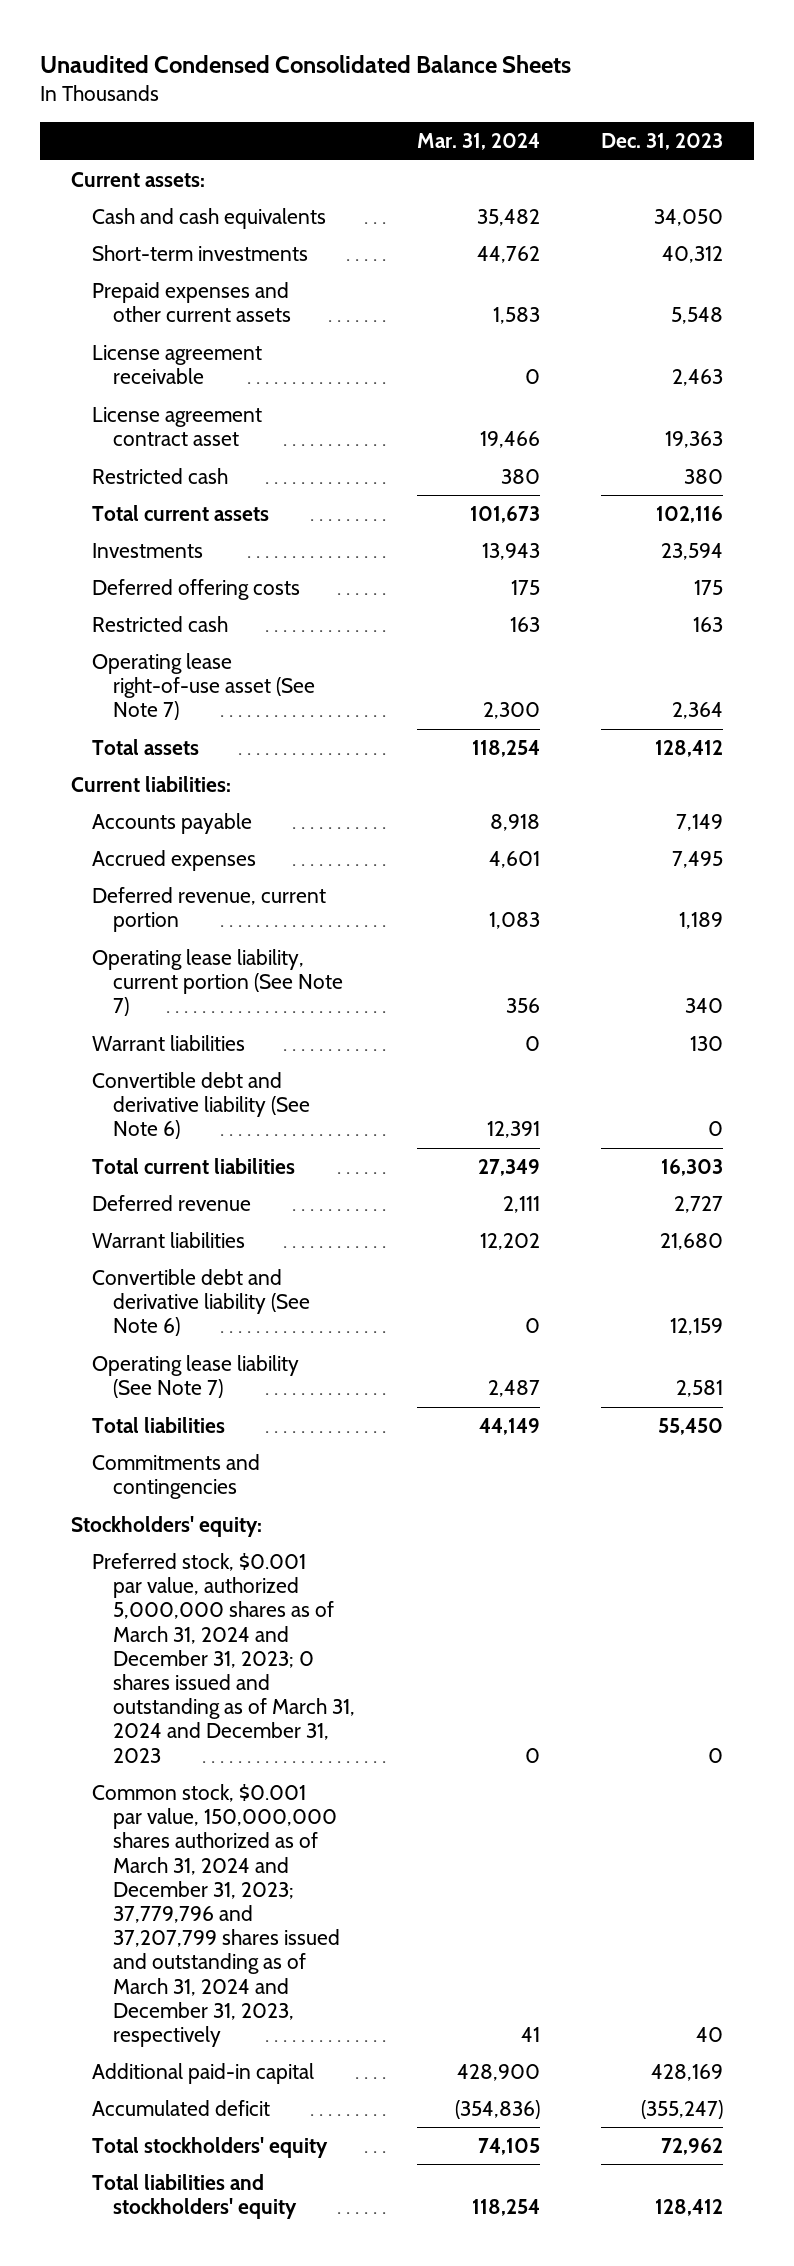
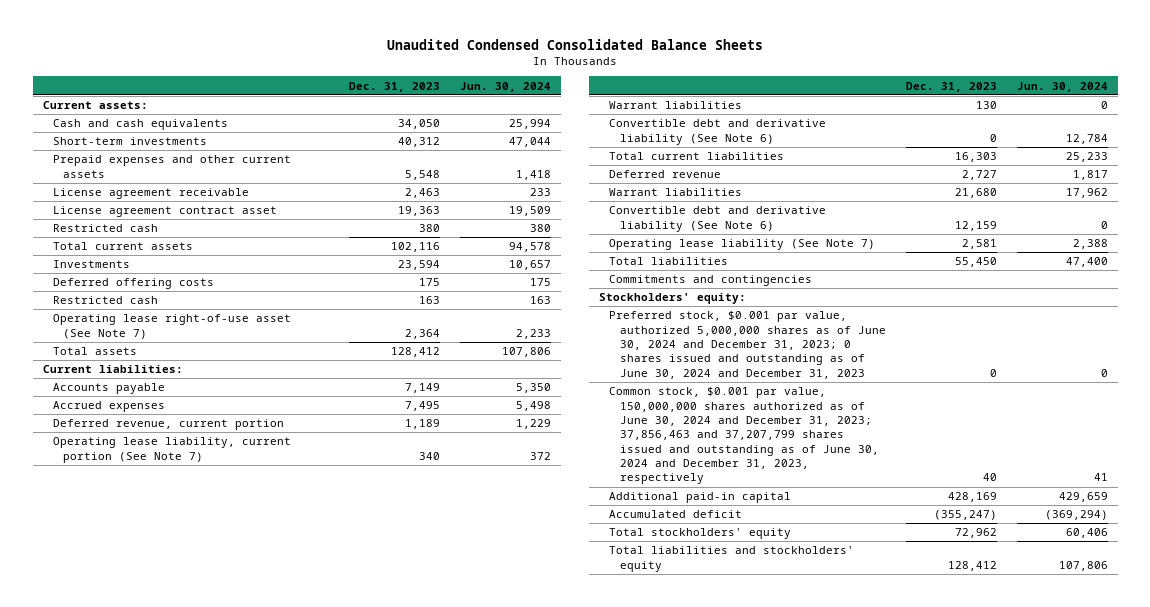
[416,133,540,151] Mar. 31, 2024 -> none
none -> [460,81,552,92] Jun. 30, 2024
[92,1553,356,1763] Preferred stock, $0.001 par value, authorized 5,000,000 shares as of March 31, 2024 and December 31, 2023; 0 shares issued and outstanding as of March 31, 2024 and December 31, 2023 -> [609,311,886,379] Preferred stock, $0.001 par value, authorized 5,000,000 shares as of June 30, 2024 and December 31, 2023; 0 shares issued and outstanding as of June 30, 2024 and December 31, 2023
[92,1784,341,2048] Common stock, $0.001 par value, 150,000,000 shares authorized as of March 31, 2024 and December 31, 2023; 37,779,796 and 37,207,799 shares issued and outstanding as of March 31, 2024 and December 31, 2023, respectively -> [609,387,879,485] Common stock, $0.001 par value, 150,000,000 shares authorized as of June 30, 2024 and December 31, 2023; 37,856,463 and 37,207,799 shares issued and outstanding as of June 30, 2024 and December 31, 2023, respectively

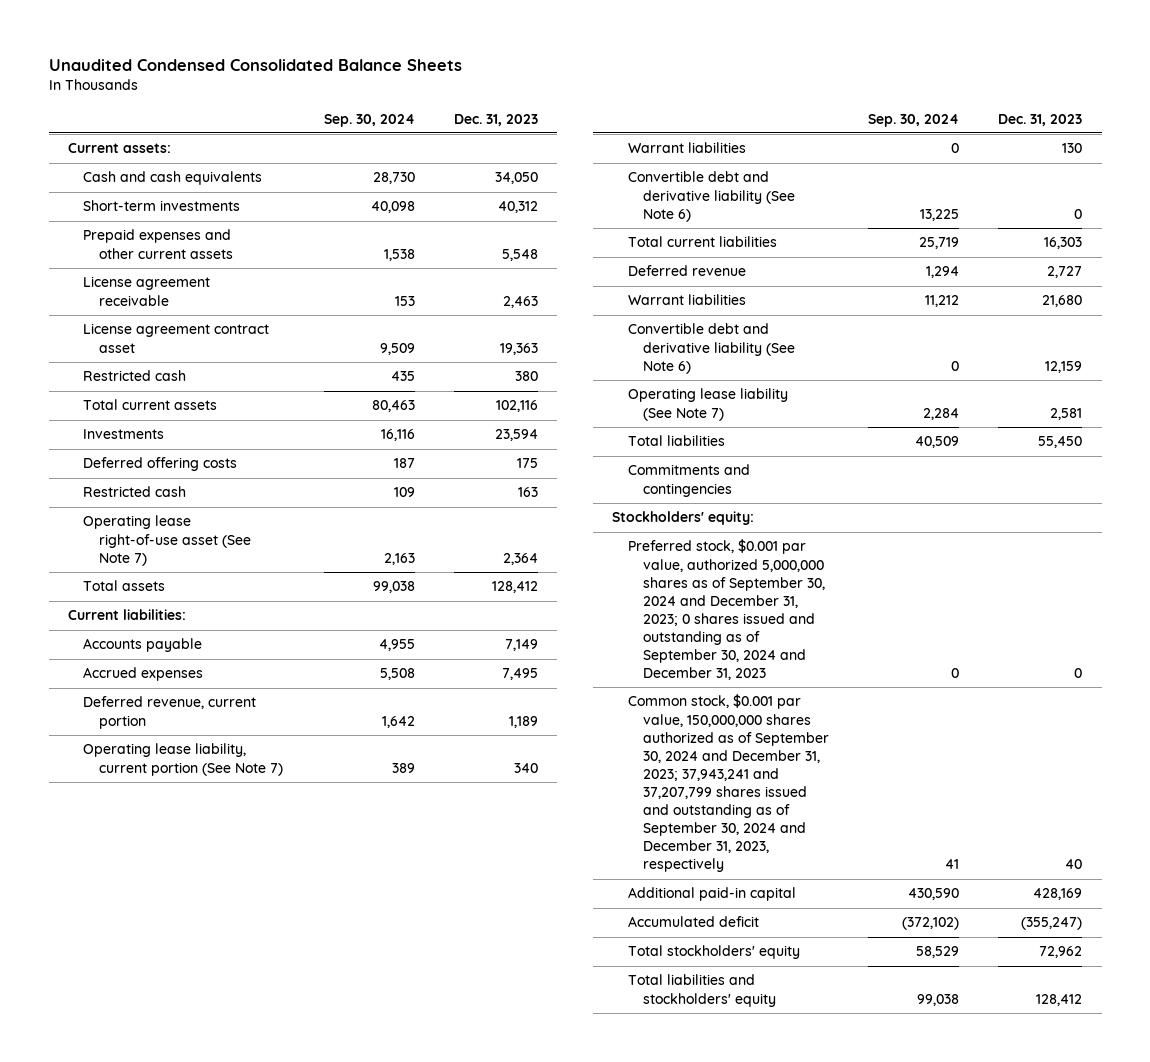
[460,81,552,92] Jun. 30, 2024 -> none
none -> [323,113,415,127] Sep. 30, 2024
[609,311,886,379] Preferred stock, $0.001 par value, authorized 5,000,000 shares as of June 30, 2024 and December 31, 2023; 0 shares issued and outstanding as of June 30, 2024 and December 31, 2023 -> [627,539,825,681] Preferred stock, $0.001 par value, authorized 5,000,000 shares as of September 30, 2024 and December 31, 2023; 0 shares issued and outstanding as of September 30, 2024 and December 31, 2023
[609,387,879,485] Common stock, $0.001 par value, 150,000,000 shares authorized as of June 30, 2024 and December 31, 2023; 37,856,463 and 37,207,799 shares issued and outstanding as of June 30, 2024 and December 31, 2023, respectively -> [627,694,829,873] Common stock, $0.001 par value, 150,000,000 shares authorized as of September 30, 2024 and December 31, 2023; 37,943,241 and 37,207,799 shares issued and outstanding as of September 30, 2024 and December 31, 2023, respectively

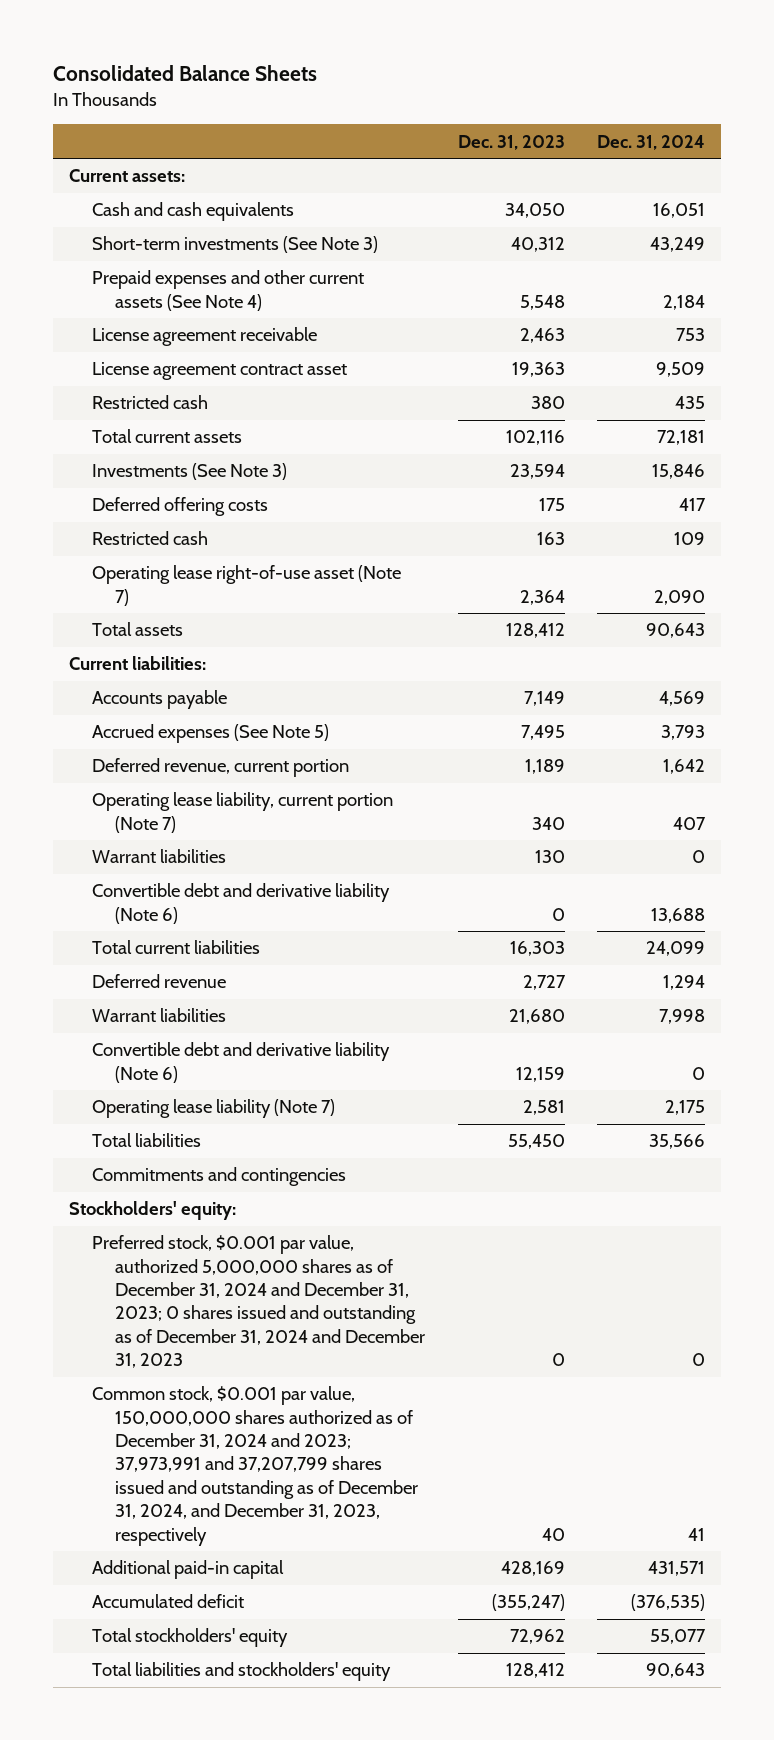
[48,58,462,71] Unaudited Condensed Consolidated Balance Sheets -> [52,65,317,82] Consolidated Balance Sheets
[323,113,415,127] Sep. 30, 2024 -> none
none -> [597,134,706,150] Dec. 31, 2024
[83,200,241,212] Short-term investments -> [92,236,379,254] Short-term investments (See Note 3)
[83,229,233,259] Prepaid expenses and other current assets -> [92,270,365,311] Prepaid expenses and other current assets (See Note 4)
[83,429,165,440] Investments -> [92,463,288,481] Investments (See Note 3)
[83,515,251,566] Operating lease right-of-use asset (See Note 7) -> [92,565,402,606] Operating lease right-of-use asset (Note 7)
[83,667,204,682] Accrued expenses -> [92,724,330,744] Accrued expenses (See Note 5)
[83,743,283,776] Operating lease liability, current portion (See Note 7) -> [92,792,394,833] Operating lease liability, current portion (Note 7)
[627,171,795,222] Convertible debt and derivative liability (See Note 6) -> [92,883,391,924] Convertible debt and derivative liability (Note 6)
[627,323,795,374] Convertible debt and derivative liability (See Note 6) -> [92,1042,391,1083] Convertible debt and derivative liability (Note 6)
[627,388,788,421] Operating lease liability (See Note 7) -> [92,1099,336,1119] Operating lease liability (Note 7)
[627,539,825,681] Preferred stock, $0.001 par value, authorized 5,000,000 shares as of September 30, 2024 and December 31, 2023; 0 shares issued and outstanding as of September 30, 2024 and December 31, 2023 -> [92,1235,426,1369] Preferred stock, $0.001 par value, authorized 5,000,000 shares as of December 31, 2024 and December 31, 2023; 0 shares issued and outstanding as of December 31, 2024 and December 31, 2023
[627,694,829,873] Common stock, $0.001 par value, 150,000,000 shares authorized as of September 30, 2024 and December 31, 2023; 37,943,241 and 37,207,799 shares issued and outstanding as of September 30, 2024 and December 31, 2023, respectively -> [92,1386,419,1546] Common stock, $0.001 par value, 150,000,000 shares authorized as of December 31, 2024 and 2023; 37,973,991 and 37,207,799 shares issued and outstanding as of December 31, 2024, and December 31, 2023, respectively

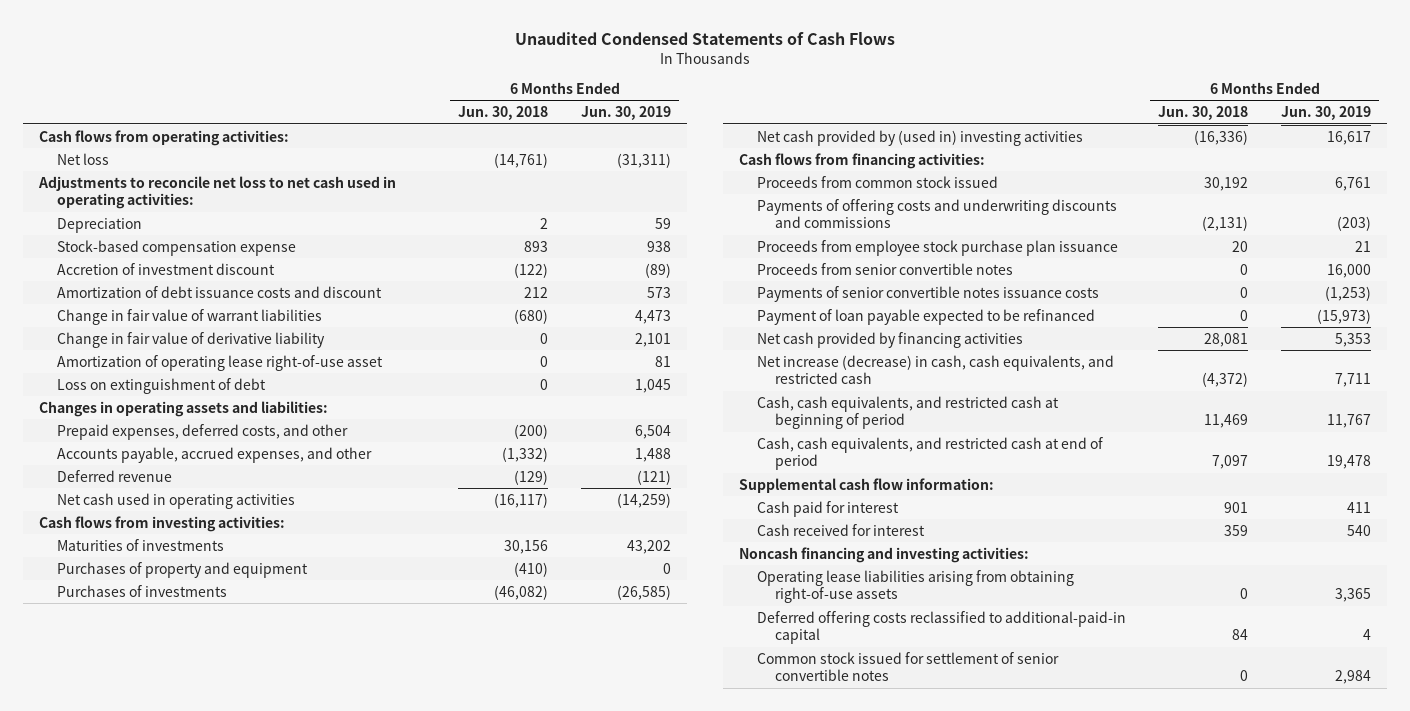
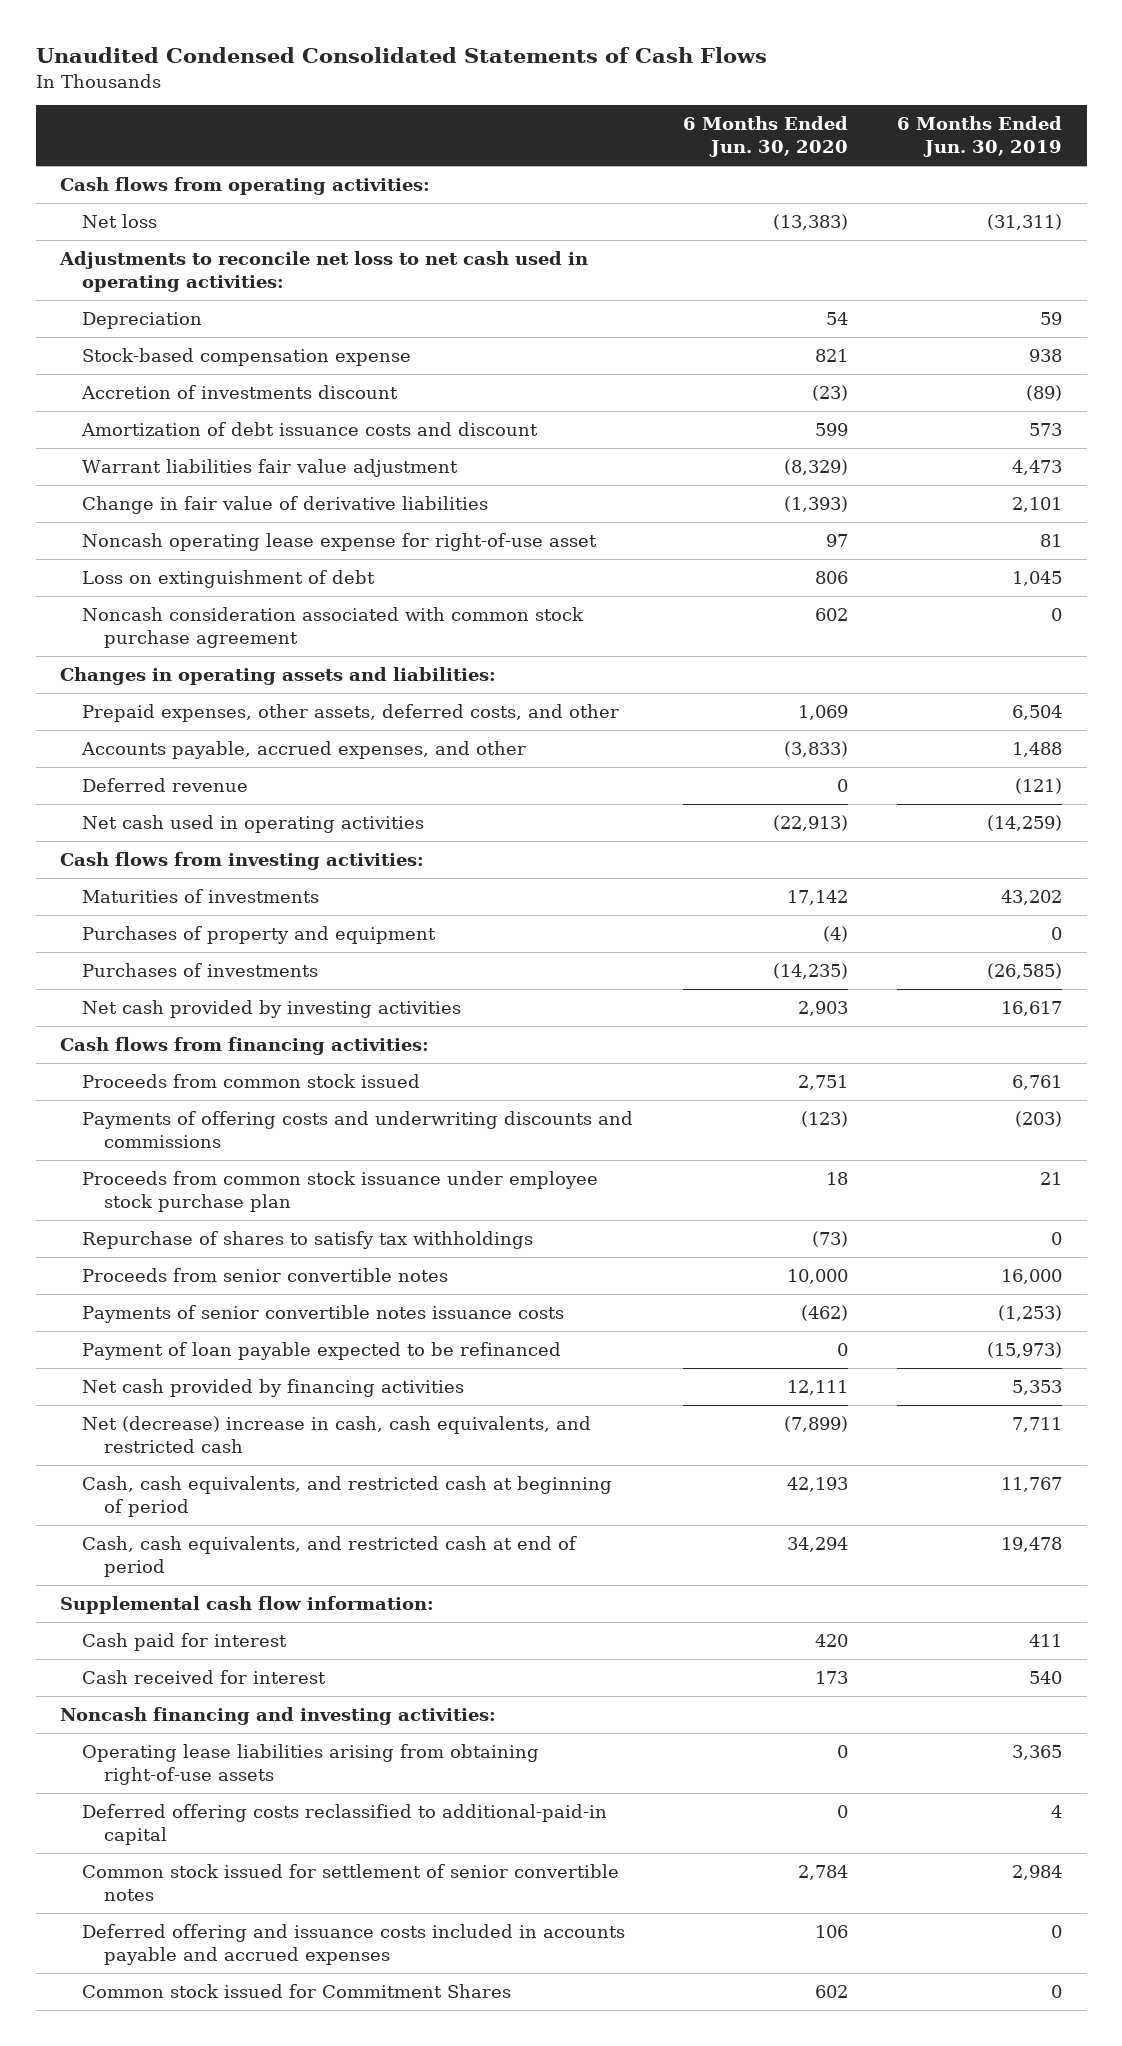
[514,31,895,45] Unaudited Condensed Statements of Cash Flows -> [35,47,767,64] Unaudited Condensed Consolidated Statements of Cash Flows
[458,106,549,121] Jun. 30, 2018 -> none
none -> [682,116,848,158] 6 Months Ended Jun. 30, 2020
[56,262,275,275] Accretion of investment discount -> [81,384,399,399] Accretion of investments discount
[56,308,322,325] Change in fair value of warrant liabilities -> [82,458,459,477] Warrant liabilities fair value adjustment
[56,331,325,348] Change in fair value of derivative liability -> [82,495,489,514] Change in fair value of derivative liabilities
[56,354,383,371] Amortization of operating lease right-of-use asset -> [82,532,598,551] Noncash operating lease expense for right-of-use asset
none -> [82,606,585,648] Noncash consideration associated with common stock purchase agreement
[56,423,348,440] Prepaid expenses, deferred costs, and other -> [82,703,620,722] Prepaid expenses, other assets, deferred costs, and other
[756,129,1083,146] Net cash provided by (used in) investing activities -> [82,999,462,1018] Net cash provided by investing activities
[756,239,1118,256] Proceeds from employee stock purchase plan issuance -> [82,1170,599,1212] Proceeds from common stock issuance under employee stock purchase plan
none -> [82,1230,534,1249] Repurchase of shares to satisfy tax withholdings
[756,354,1114,385] Net increase (decrease) in cash, cash equivalents, and restricted cash -> [82,1415,592,1453] Net (decrease) increase in cash, cash equivalents, and restricted cash
none -> [82,1923,626,1965] Deferred offering and issuance costs included in accounts payable and accrued expenses
none -> [82,1983,512,1998] Common stock issued for Commitment Shares

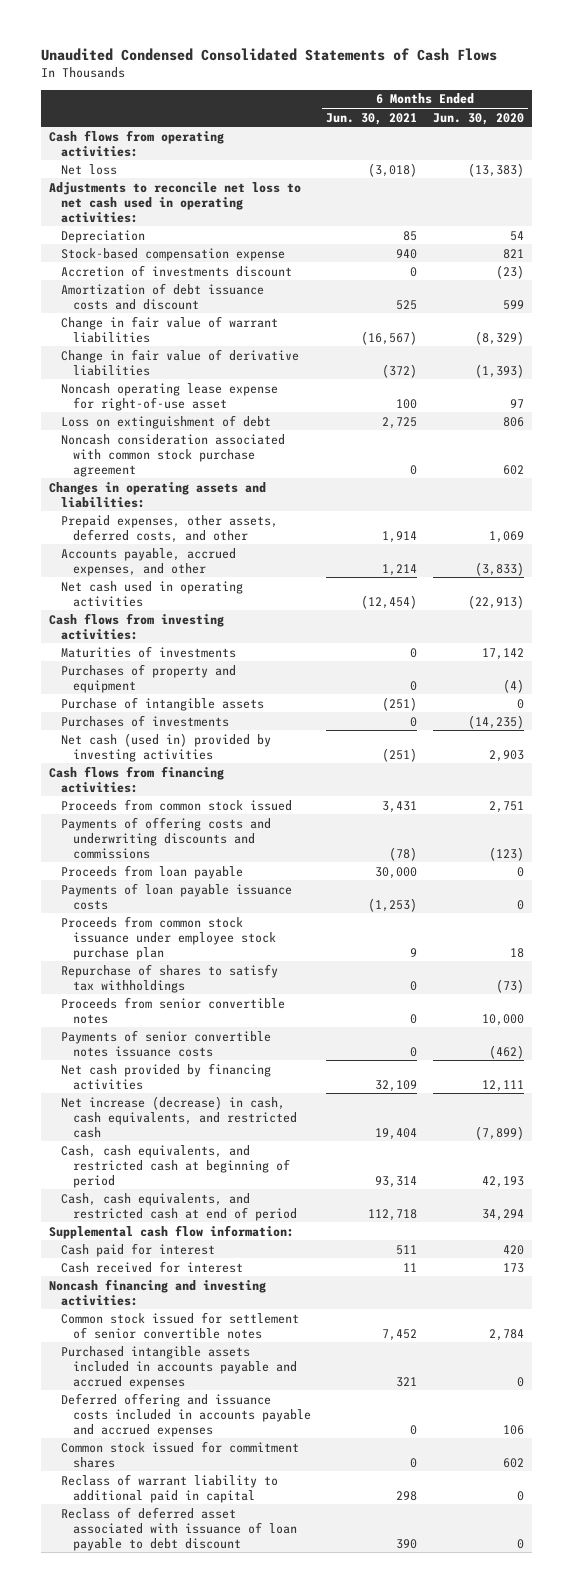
[897,116,1063,158] 6 Months Ended Jun. 30, 2019 -> none
none -> [326,112,418,125] Jun. 30, 2021
[82,458,459,477] Warrant liabilities fair value adjustment -> [60,315,278,343] Change in fair value of warrant liabilities
[82,777,249,792] Deferred revenue -> none
none -> [60,696,264,711] Purchase of intangible assets
[82,999,462,1018] Net cash provided by investing activities -> [60,732,271,762] Net cash (used in) provided by investing activities
none -> [60,864,243,879] Proceeds from loan payable
none -> [60,882,292,910] Payments of loan payable issuance costs
[82,1341,562,1360] Payment of loan payable expected to be refinanced -> none
[82,1415,592,1453] Net (decrease) increase in cash, cash equivalents, and restricted cash -> [60,1095,297,1138] Net increase (decrease) in cash, cash equivalents, and restricted cash
[82,1743,540,1785] Operating lease liabilities arising from obtaining right-of-use assets -> none
[82,1803,608,1845] Deferred offering costs reclassified to additional-paid-in capital -> none
none -> [60,1345,297,1389] Purchased intangible assets included in accounts payable and accrued expenses
[82,1983,512,1998] Common stock issued for Commitment Shares -> [60,1440,299,1468] Common stock issued for commitment shares
none -> [60,1473,278,1503] Reclass of warrant liability to additional paid in capital
none -> [60,1506,297,1551] Reclass of deferred asset associated with issuance of loan payable to debt discount

